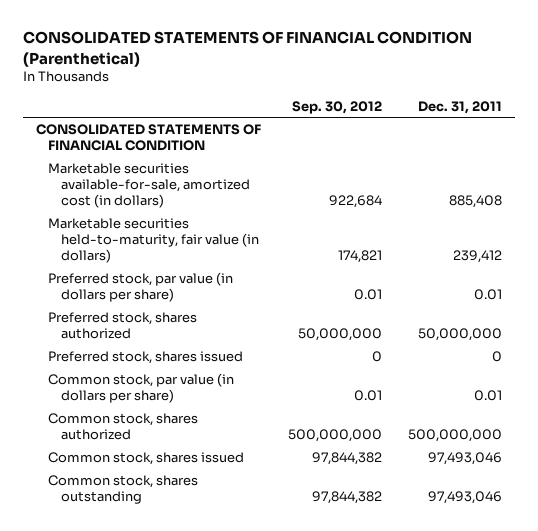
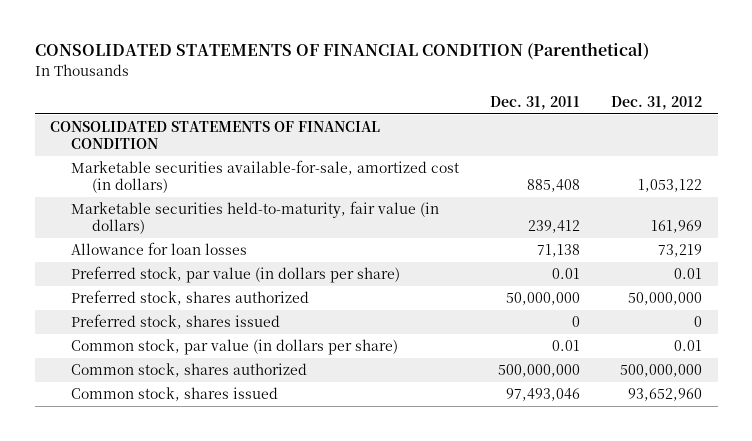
[291,100,382,114] Sep. 30, 2012 -> none
none -> [611,95,703,110] Dec. 31, 2012
none -> [70,242,247,256] Allowance for loan losses
[48,475,199,505] Common stock, shares outstanding -> none

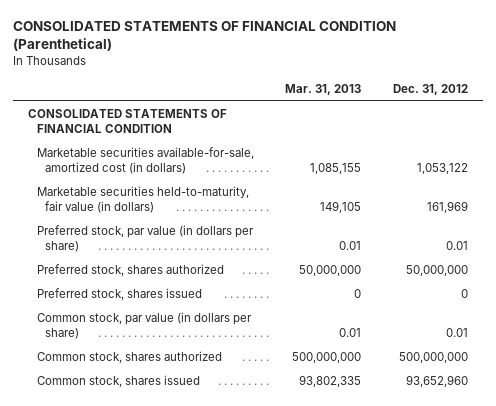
[490,95,581,110] Dec. 31, 2011 -> none
none -> [285,83,362,95] Mar. 31, 2013
[70,242,247,256] Allowance for loan losses -> none

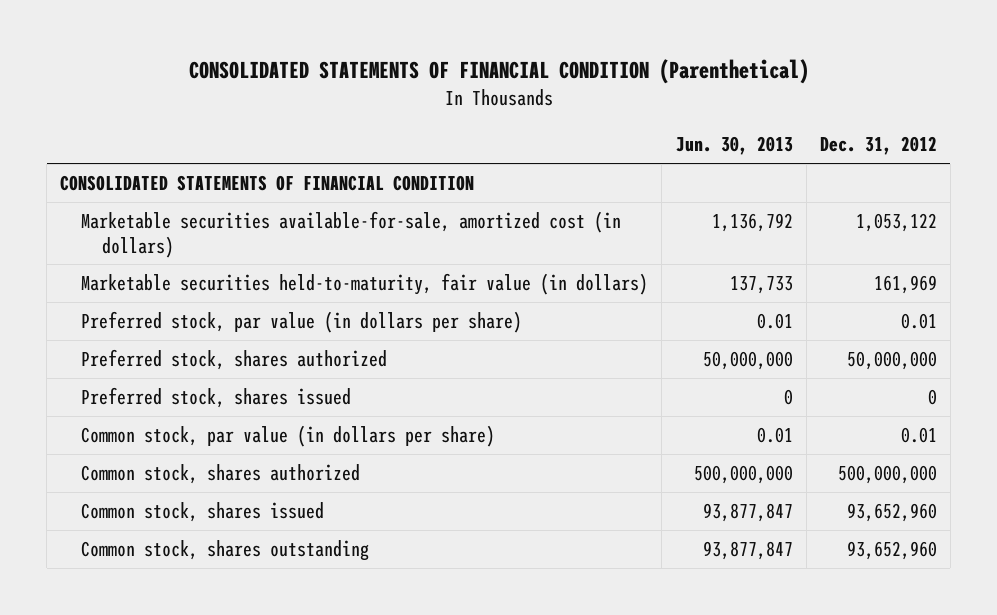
[285,83,362,95] Mar. 31, 2013 -> none
none -> [675,136,793,156] Jun. 30, 2013
none -> [81,539,370,561] Common stock, shares outstanding

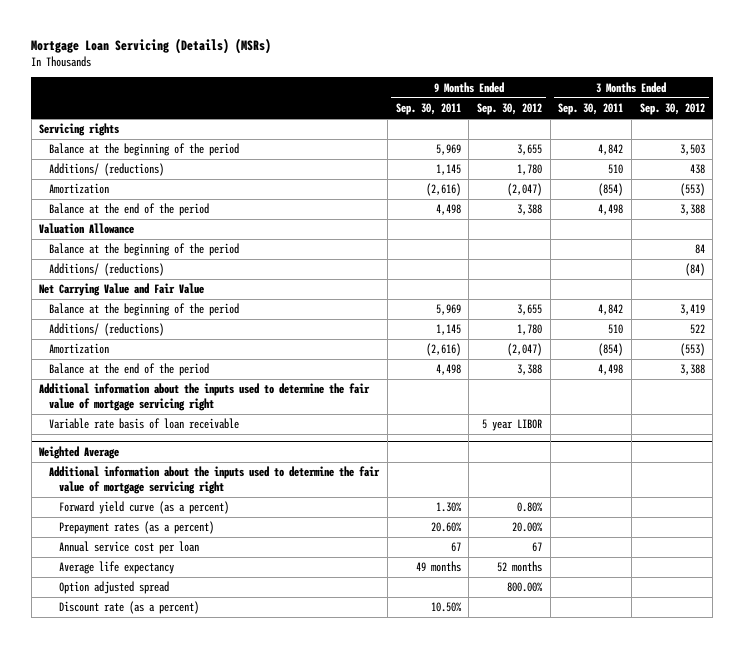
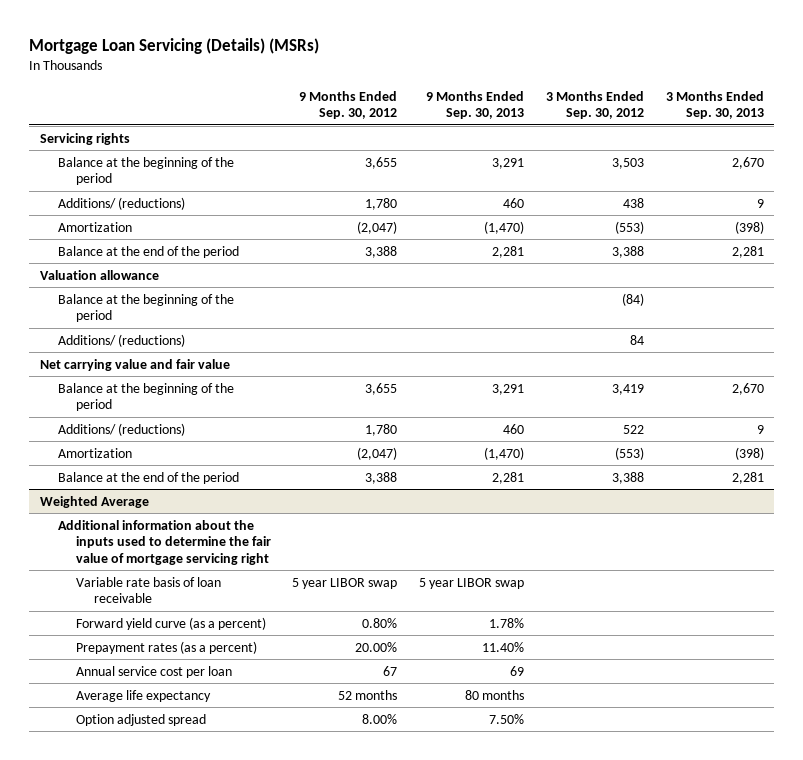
[395,103,461,116] Sep. 30, 2011 -> none
[558,103,624,116] Sep. 30, 2011 -> none
none -> [426,90,525,120] 9 Months Ended Sep. 30, 2013
none -> [665,90,764,120] 3 Months Ended Sep. 30, 2013
[39,223,135,235] Valuation Allowance -> [39,269,159,280] Valuation allowance
[694,244,705,255] 84 -> [621,292,644,306] (84)
[684,263,705,277] (84) -> [629,334,644,345] 84
[39,283,205,297] Net Carrying Value and Fair Value -> [39,358,230,371] Net carrying value and fair value
[39,383,371,411] Additional information about the inputs used to determine the fair value of mortgage servicing right -> none
[49,418,240,430] Variable rate basis of loan receivable -> none
none -> [75,576,221,604] Variable rate basis of loan receivable
[58,601,199,615] Discount rate (as a percent) -> none
[506,582,543,593] 800.00% -> [362,713,398,724] 8.00%

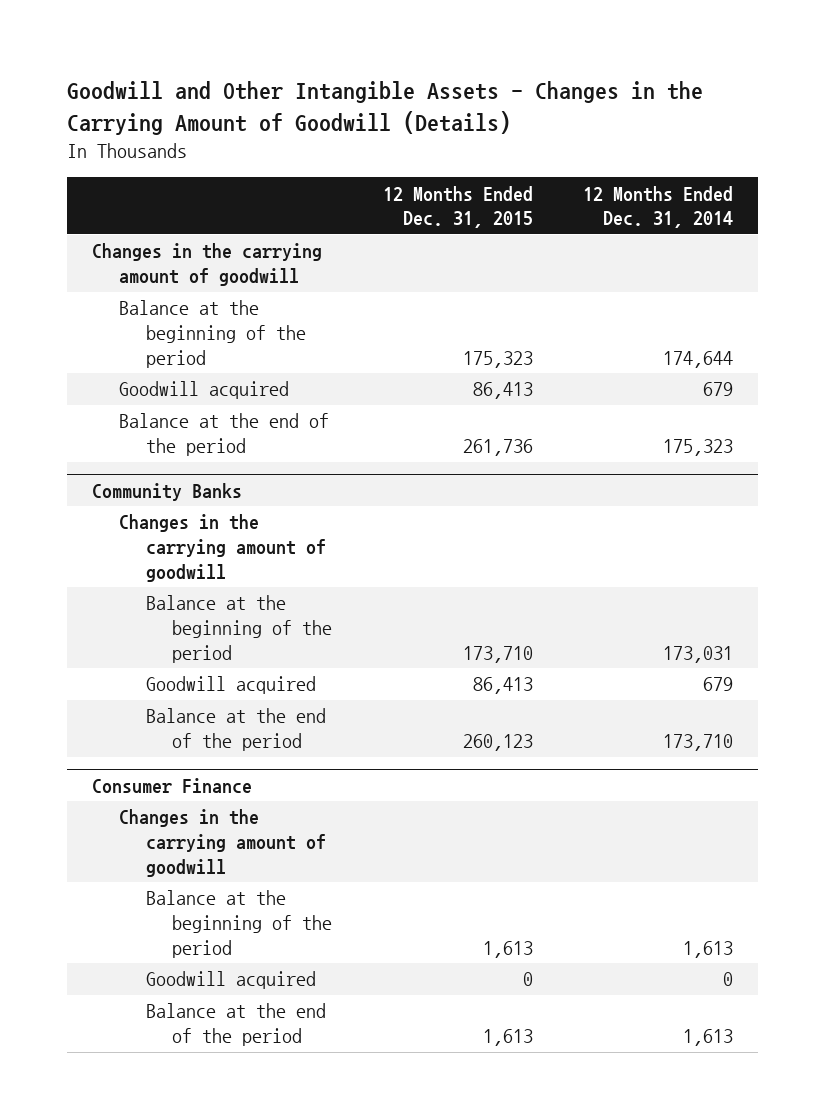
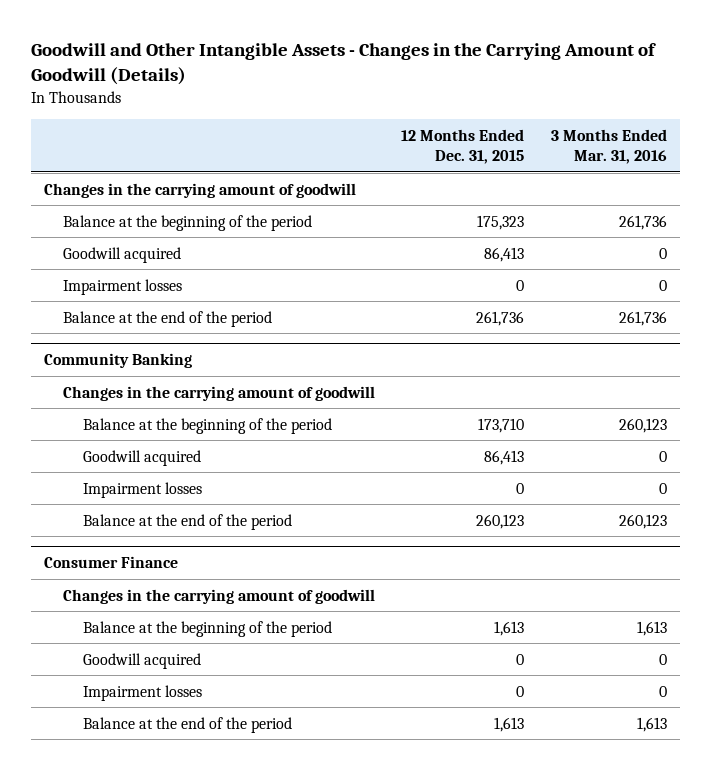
[582,185,733,229] 12 Months Ended Dec. 31, 2014 -> none
none -> [550,128,667,164] 3 Months Ended Mar. 31, 2016
none -> [63,278,183,295] Impairment losses
[92,482,243,501] Community Banks -> [43,352,192,368] Community Banking
none -> [82,481,202,498] Impairment losses
none -> [82,684,202,701] Impairment losses

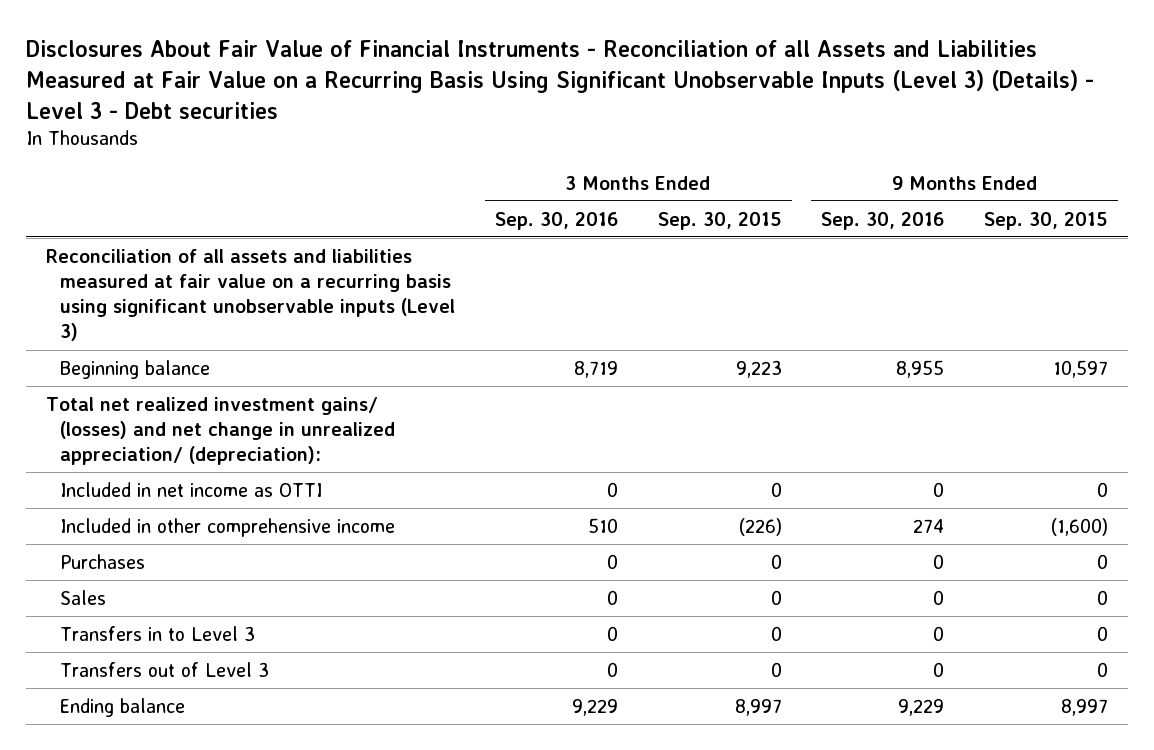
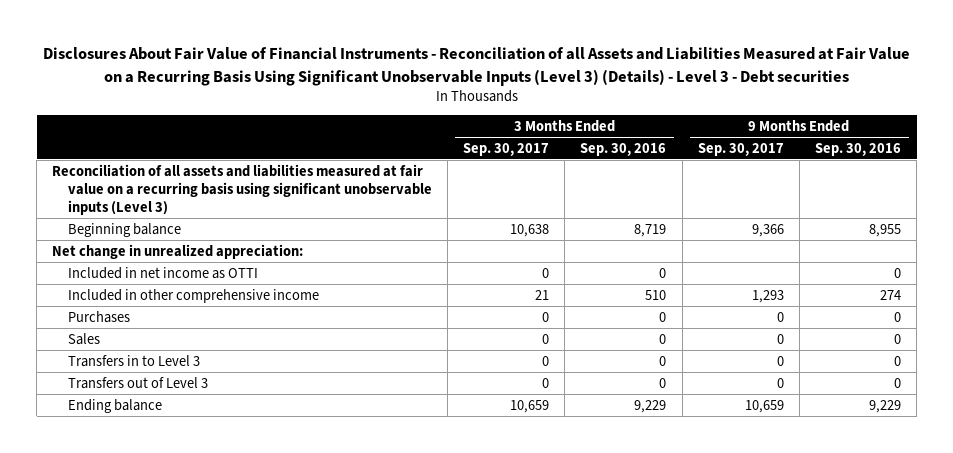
[657,211,782,230] Sep. 30, 2015 -> none
[983,211,1108,230] Sep. 30, 2015 -> none
none -> [463,142,550,156] Sep. 30, 2017
none -> [697,142,784,156] Sep. 30, 2017
[45,396,396,466] Total net realized investment gains/ (losses) and net change in unrealized appreciation/ (depreciation): -> [52,243,304,259] Net change in unrealized appreciation:

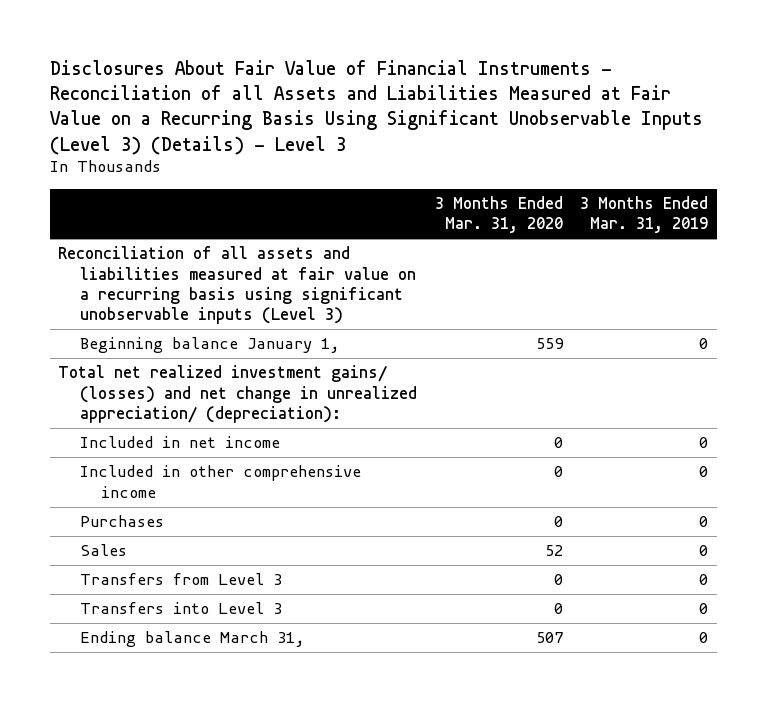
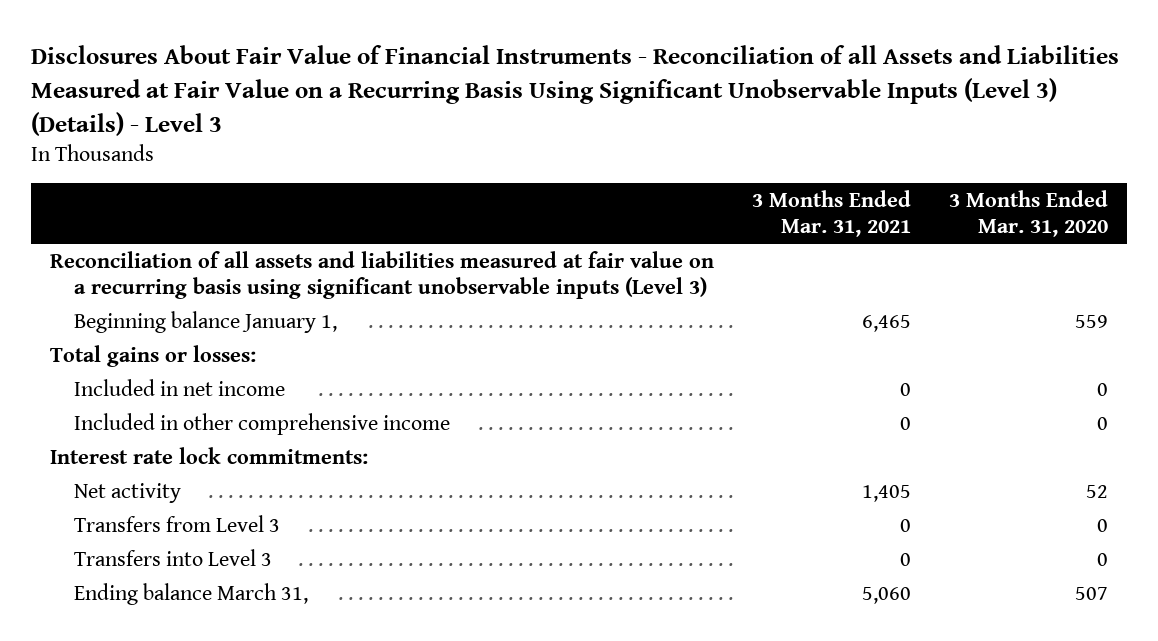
[580,195,709,234] 3 Months Ended Mar. 31, 2019 -> none
none -> [752,189,912,237] 3 Months Ended Mar. 31, 2021
[58,365,417,424] Total net realized investment gains/ (losses) and net change in unrealized appreciation/ (depreciation): -> [49,344,256,367] Total gains or losses:
[79,515,164,528] Purchases -> none
none -> [49,446,368,464] Interest rate lock commitments:
[79,544,127,557] Sales -> [73,482,181,503] Net activity

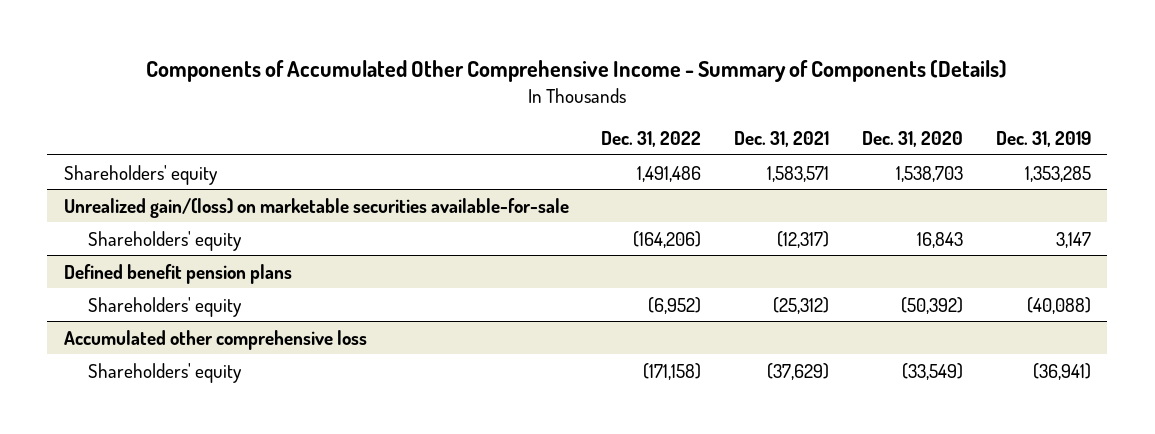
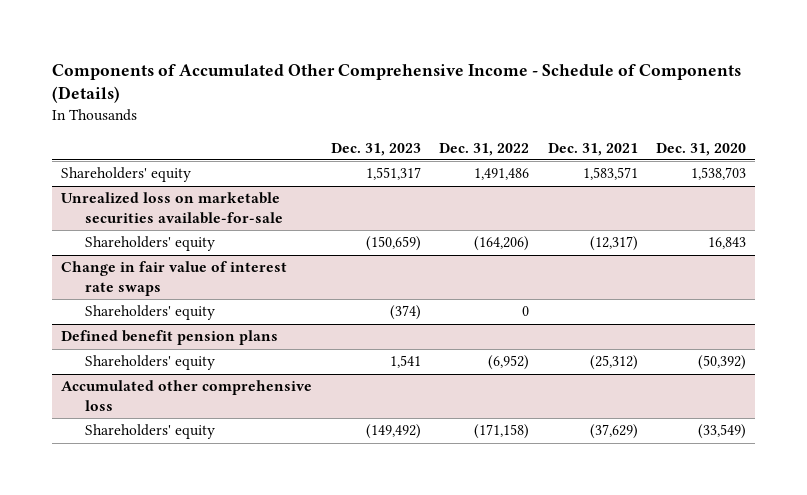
[146,59,1008,82] Components of Accumulated Other Comprehensive Income - Summary of Components (Details) -> [52,63,742,104] Components of Accumulated Other Comprehensive Income - Schedule of Components (Details)
[995,131,1091,148] Dec. 31, 2019 -> none
none -> [330,142,421,156] Dec. 31, 2023
[63,197,569,218] Unrealized gain/(loss) on marketable securities available-for-sale -> [61,192,283,224] Unrealized loss on marketable securities available-for-sale
none -> [61,261,288,296] Change in fair value of interest rate swaps
none -> [84,305,215,321] Shareholders' equity

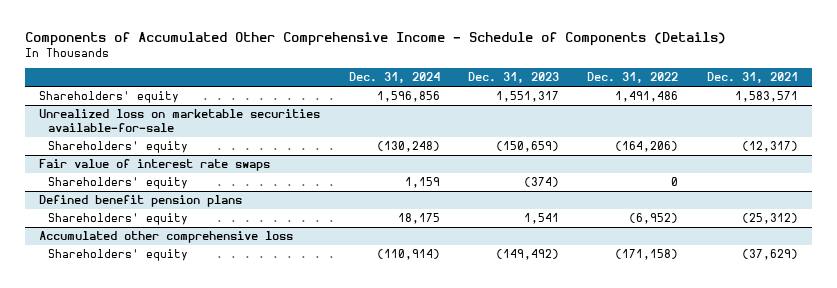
[656,142,747,156] Dec. 31, 2020 -> none
none -> [348,72,440,84] Dec. 31, 2024
[61,261,288,296] Change in fair value of interest rate swaps -> [39,159,271,172] Fair value of interest rate swaps

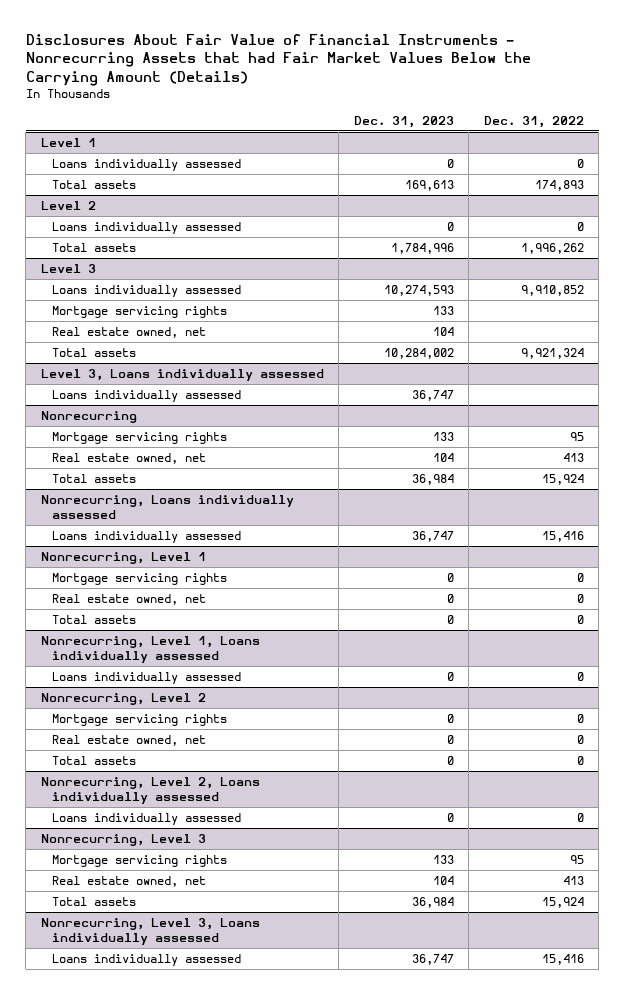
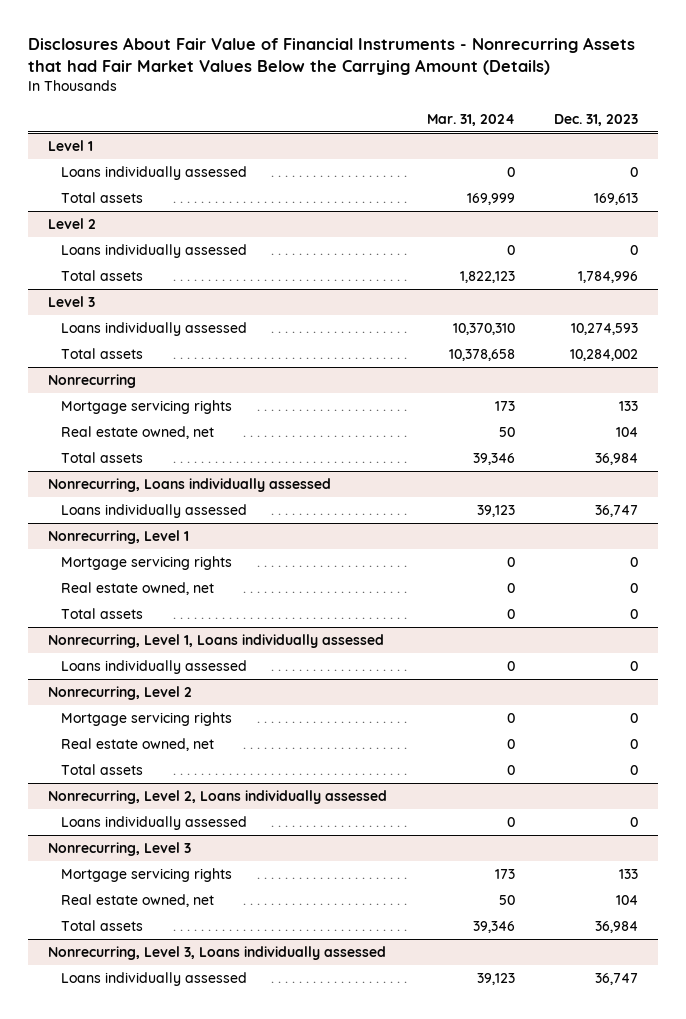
[483,115,584,128] Dec. 31, 2022 -> none
none -> [426,113,515,126] Mar. 31, 2024
[51,306,227,319] Mortgage servicing rights -> none
[51,327,206,339] Real estate owned, net -> none
[40,369,324,382] Level 3, Loans individually assessed -> none
[51,390,241,403] Loans individually assessed -> none

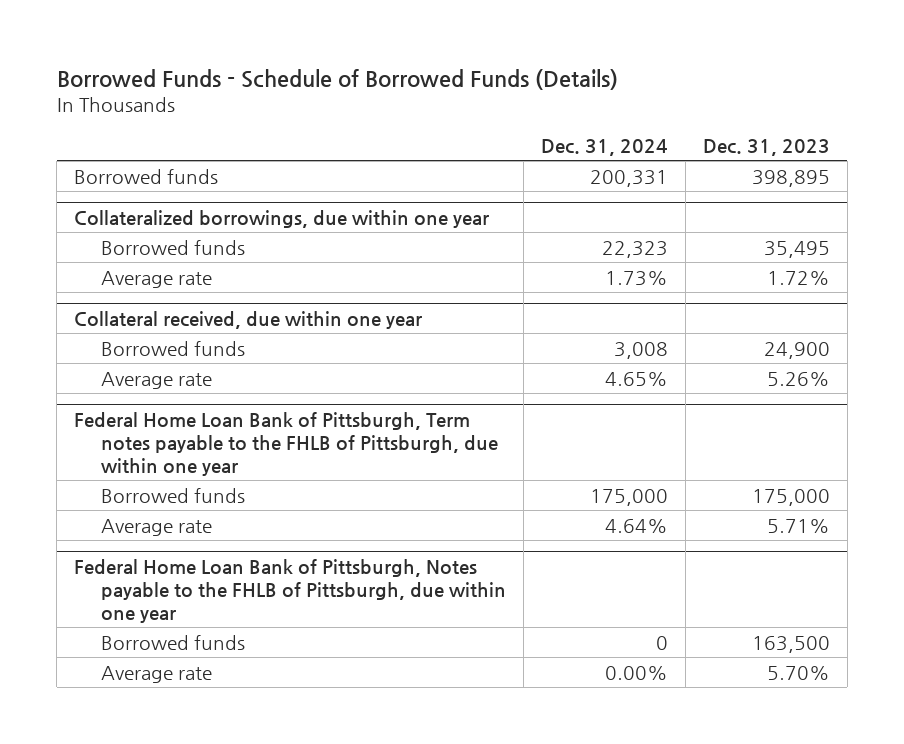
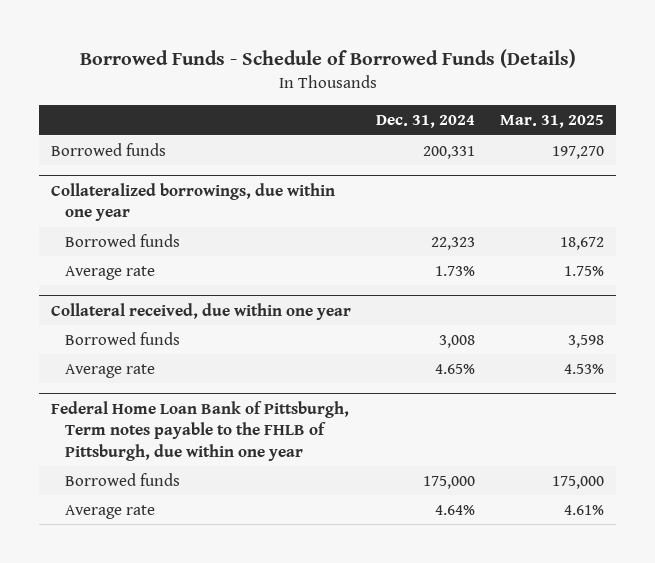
[702,138,830,156] Dec. 31, 2023 -> none
none -> [499,115,604,129] Mar. 31, 2025
[73,559,507,624] Federal Home Loan Bank of Pittsburgh, Notes payable to the FHLB of Pittsburgh, due within one year -> none
[101,634,246,650] Borrowed funds -> none
[101,665,213,683] Average rate -> none

